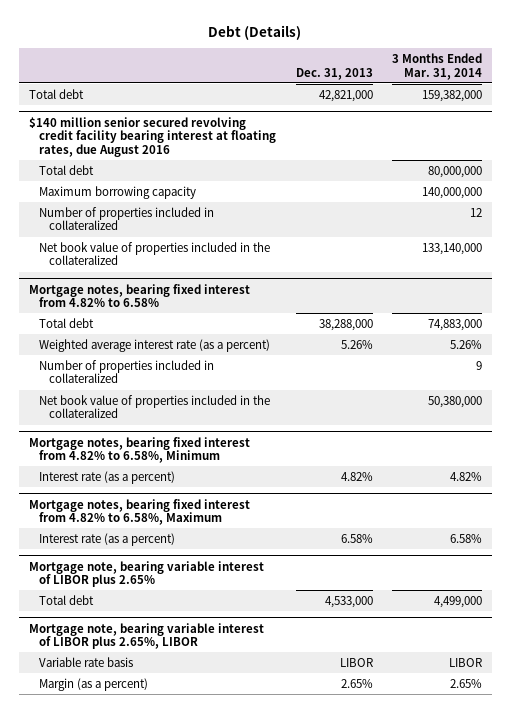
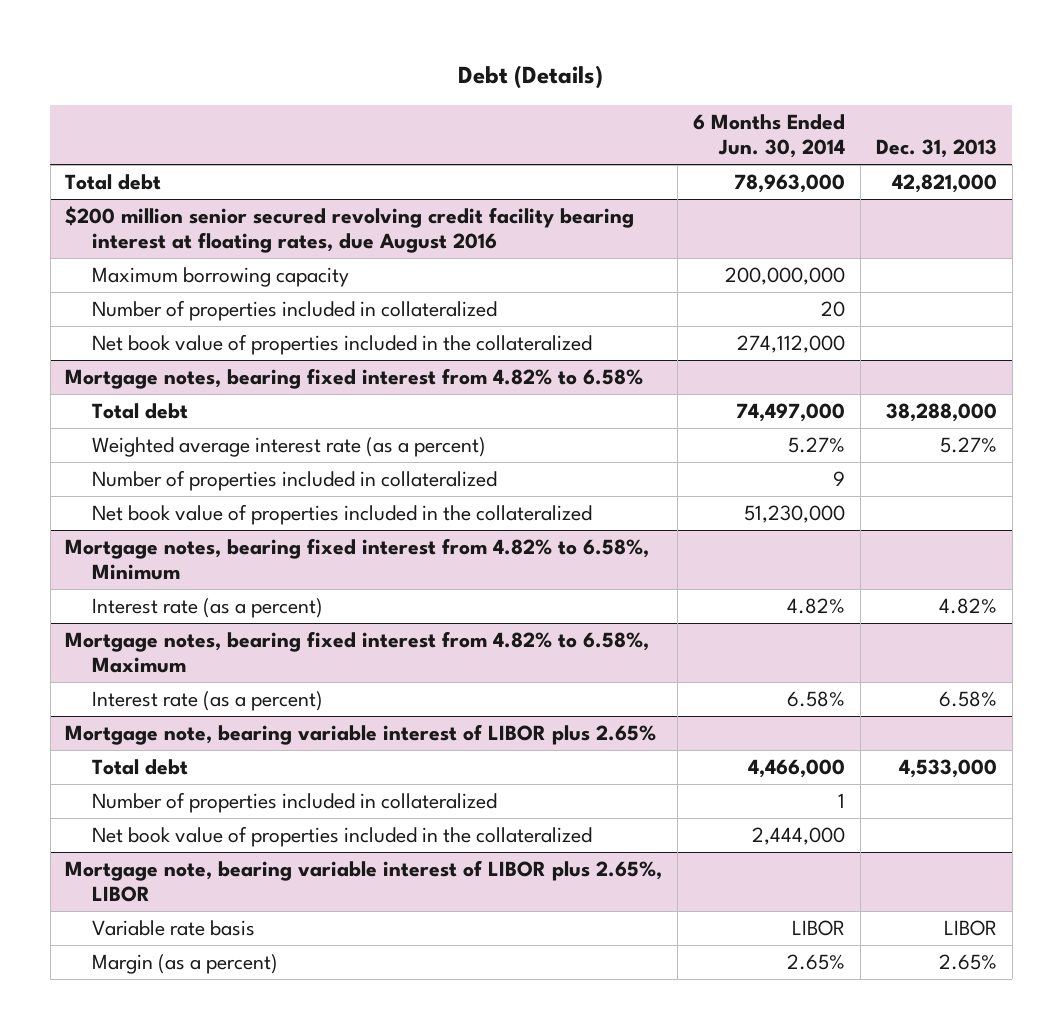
[392,53,483,80] 3 Months Ended Mar. 31, 2014 -> none
none -> [693,113,846,159] 6 Months Ended Jun. 30, 2014
[38,164,94,175] Total debt -> none
[28,116,276,157] $140 million senior secured revolving credit facility bearing interest at floating rates, due August 2016 -> [65,206,635,254] $200 million senior secured revolving credit facility bearing interest at floating rates, due August 2016
[340,339,373,349] 5.26% -> [940,437,998,454] 5.27%
none -> [92,792,498,814] Number of properties included in collateralized
none -> [92,826,593,848] Net book value of properties included in the collateralized

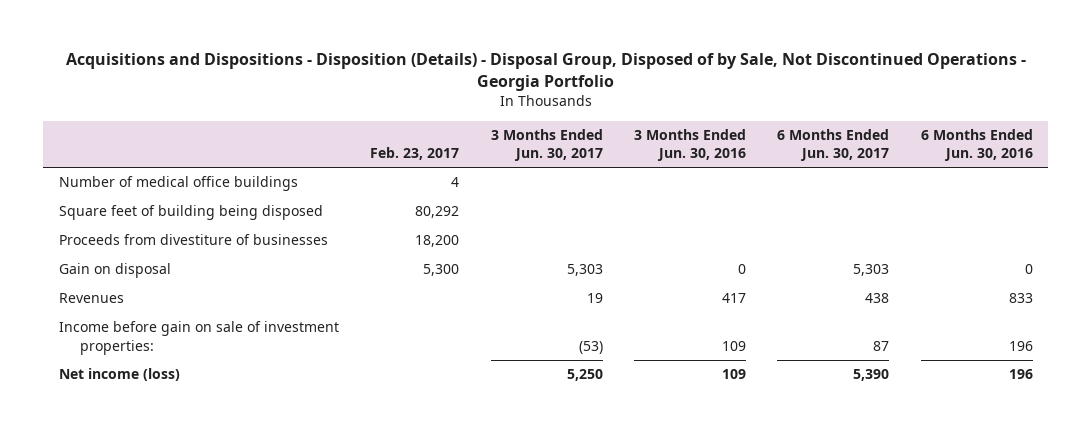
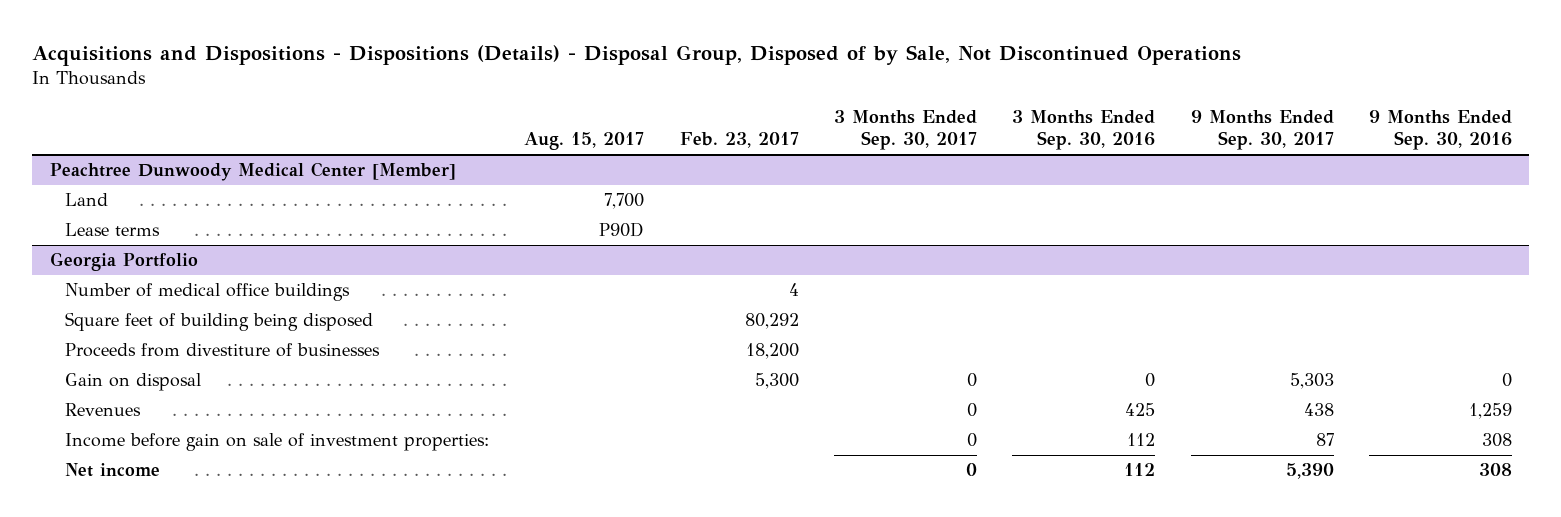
[65,53,1026,92] Acquisitions and Dispositions - Disposition (Details) - Disposal Group, Disposed of by Sale, Not Discontinued Operations - Georgia Portfolio -> [31,44,1241,66] Acquisitions and Dispositions - Dispositions (Details) - Disposal Group, Disposed of by Sale, Not Discontinued Operations
[490,128,603,162] 3 Months Ended Jun. 30, 2017 -> none
[633,128,746,162] 3 Months Ended Jun. 30, 2016 -> none
[777,128,890,162] 6 Months Ended Jun. 30, 2017 -> none
[920,128,1033,162] 6 Months Ended Jun. 30, 2016 -> none
none -> [524,132,645,151] Aug. 15, 2017
none -> [833,109,977,151] 3 Months Ended Sep. 30, 2017
none -> [1012,109,1156,151] 3 Months Ended Sep. 30, 2016
none -> [1190,109,1334,151] 9 Months Ended Sep. 30, 2017
none -> [1368,109,1512,151] 9 Months Ended Sep. 30, 2016
none -> [49,162,456,182] Peachtree Dunwoody Medical Center [Member]
none -> [65,193,109,207] Land
none -> [65,223,161,237] Lease terms
none -> [49,252,198,272] Georgia Portfolio
[59,368,181,382] Net income (loss) -> [65,463,161,478] Net income

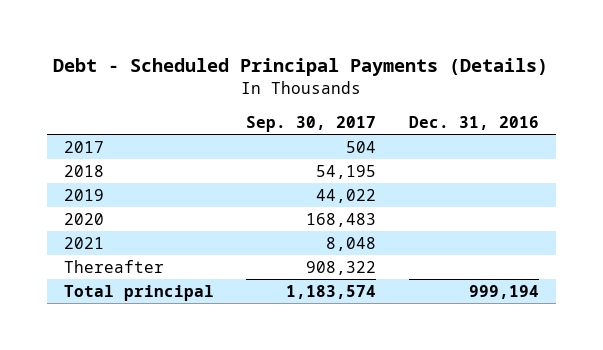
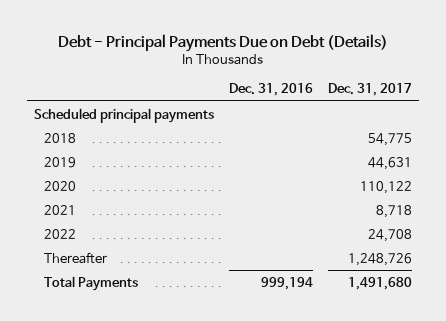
[53,58,549,77] Debt - Scheduled Principal Payments (Details) -> [58,33,389,52] Debt - Principal Payments Due on Debt (Details)
[246,116,377,133] Sep. 30, 2017 -> none
none -> [327,83,412,97] Dec. 31, 2017
[63,140,104,153] 2017 -> none
none -> [34,107,215,123] Scheduled principal payments
none -> [44,228,77,239] 2022
[63,284,214,301] Total principal -> [44,275,139,291] Total Payments

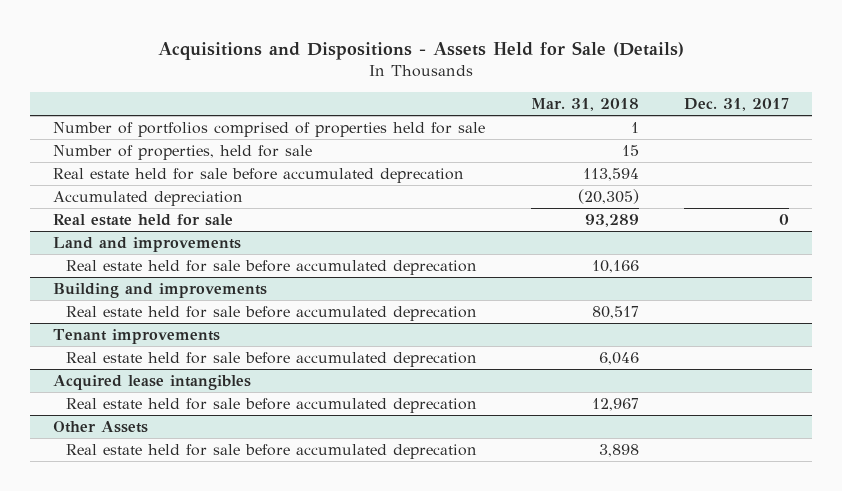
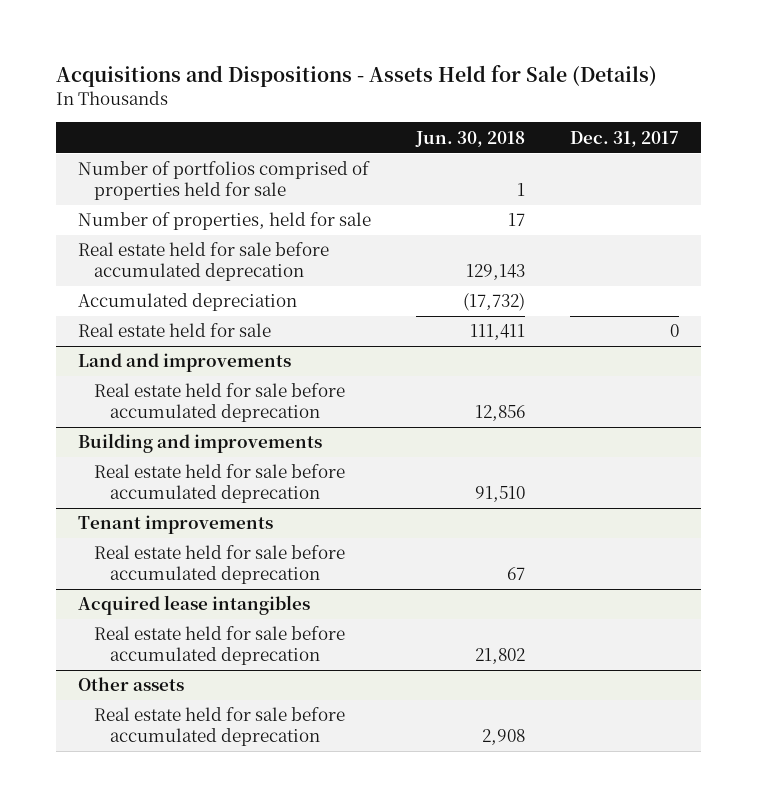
[530,98,639,112] Mar. 31, 2018 -> none
none -> [414,130,525,147] Jun. 30, 2018
[53,421,149,434] Other Assets -> [77,677,184,692] Other assets

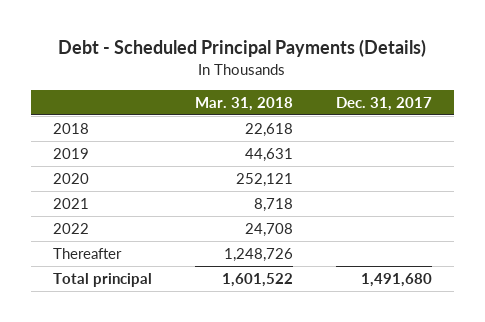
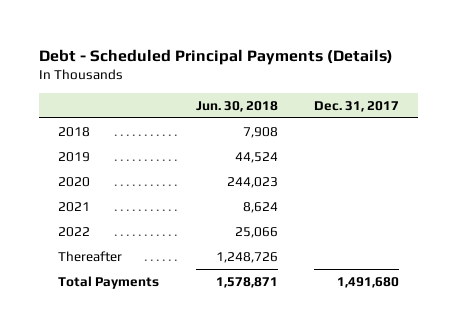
[194,97,293,112] Mar. 31, 2018 -> none
none -> [195,100,278,112] Jun. 30, 2018
[52,272,152,287] Total principal -> [57,275,159,289] Total Payments

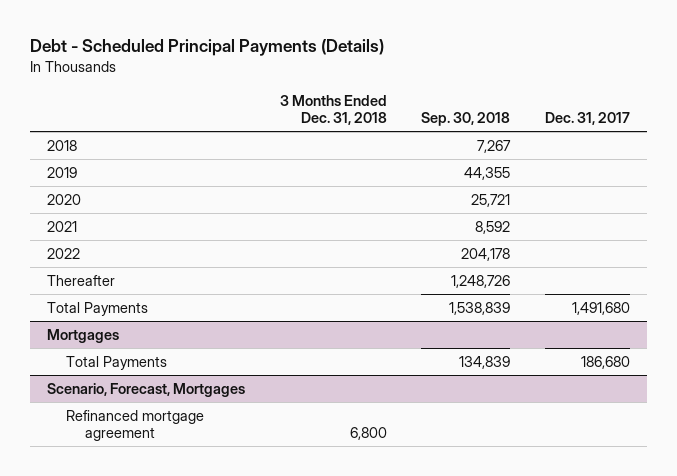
[195,100,278,112] Jun. 30, 2018 -> none
none -> [279,94,387,125] 3 Months Ended Dec. 31, 2018
none -> [421,111,511,126] Sep. 30, 2018
none -> [46,328,119,343] Mortgages
none -> [66,355,168,370] Total Payments
none -> [46,382,245,397] Scenario, Forecast, Mortgages
none -> [66,409,205,442] Refinanced mortgage agreement

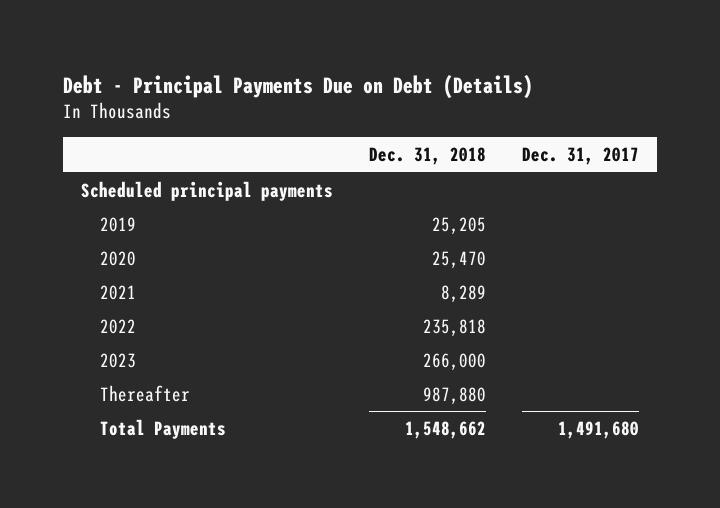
[29,39,384,57] Debt - Scheduled Principal Payments (Details) -> [63,74,534,99] Debt - Principal Payments Due on Debt (Details)
[279,94,387,125] 3 Months Ended Dec. 31, 2018 -> none
[421,111,511,126] Sep. 30, 2018 -> none
none -> [369,147,487,166] Dec. 31, 2018
[46,139,77,151] 2018 -> none
none -> [81,180,334,201] Scheduled principal payments
none -> [99,352,136,368] 2023
[46,328,119,343] Mortgages -> none
[66,355,168,370] Total Payments -> none
[46,382,245,397] Scenario, Forecast, Mortgages -> none
[66,409,205,442] Refinanced mortgage agreement -> none

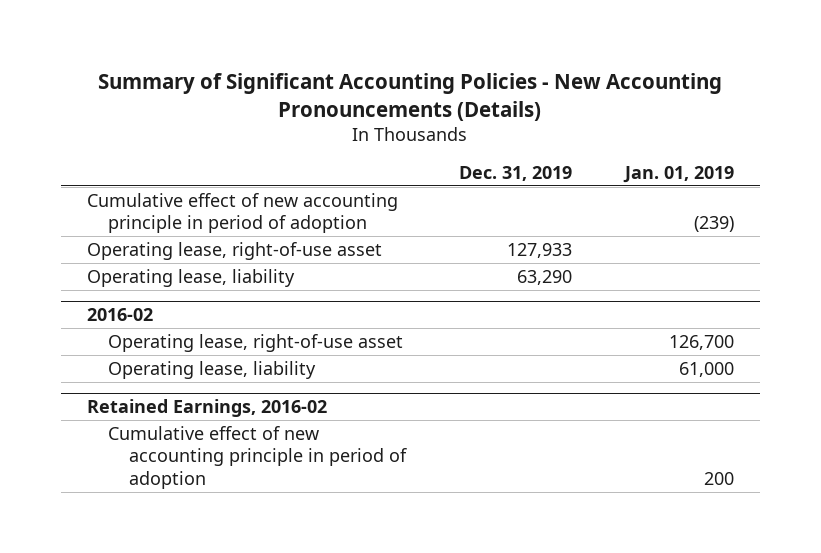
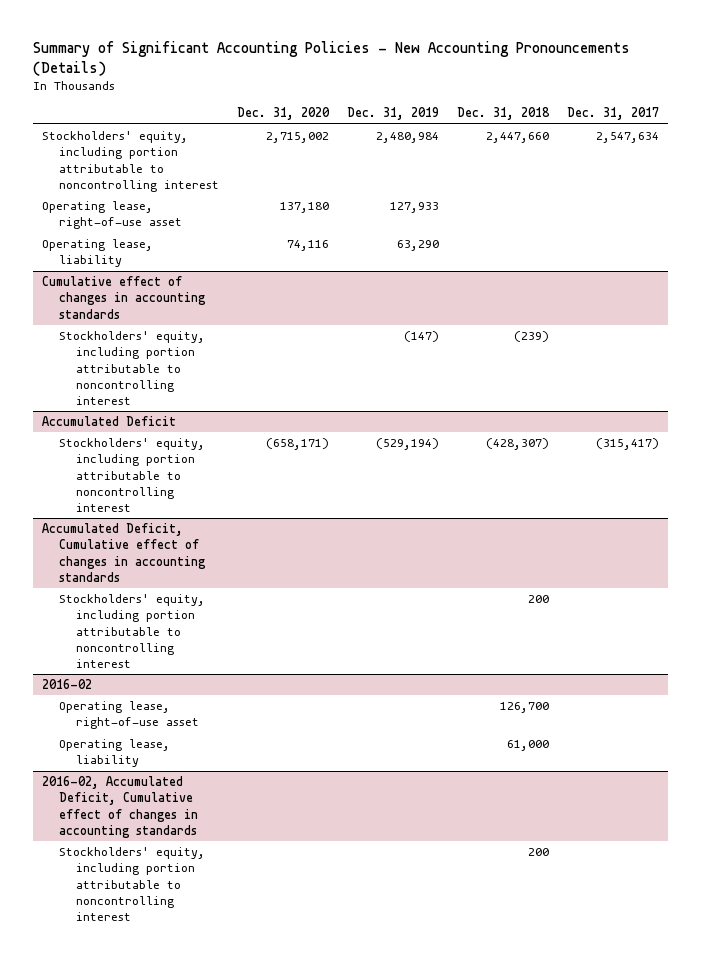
[622,165,734,183] Jan. 01, 2019 -> none
none -> [236,107,330,121] Dec. 31, 2020
none -> [456,107,550,121] Dec. 31, 2018
none -> [566,107,659,121] Dec. 31, 2017
[87,192,399,234] Cumulative effect of new accounting principle in period of adoption -> none
none -> [42,131,220,192] Stockholders' equity, including portion attributable to noncontrolling interest
none -> [42,276,207,319] Cumulative effect of changes in accounting standards
none -> [59,331,206,405] Stockholders' equity, including portion attributable to noncontrolling interest
none -> [42,416,177,427] Accumulated Deficit
none -> [59,438,206,512] Stockholders' equity, including portion attributable to noncontrolling interest
none -> [42,523,207,582] Accumulated Deficit, Cumulative effect of changes in accounting standards
none -> [59,594,206,668] Stockholders' equity, including portion attributable to noncontrolling interest
[87,399,328,418] Retained Earnings, 2016-02 -> none
[108,425,407,489] Cumulative effect of new accounting principle in period of adoption -> none
none -> [42,776,199,838] 2016-02, Accumulated Deficit, Cumulative effect of changes in accounting standards
none -> [59,847,206,921] Stockholders' equity, including portion attributable to noncontrolling interest

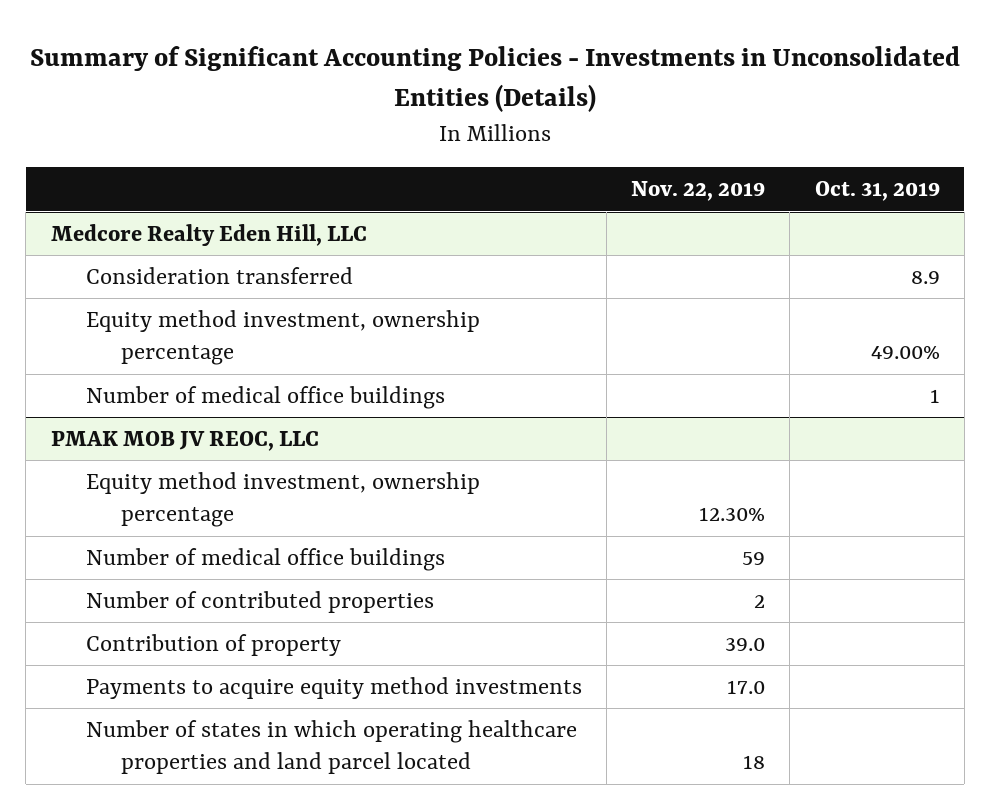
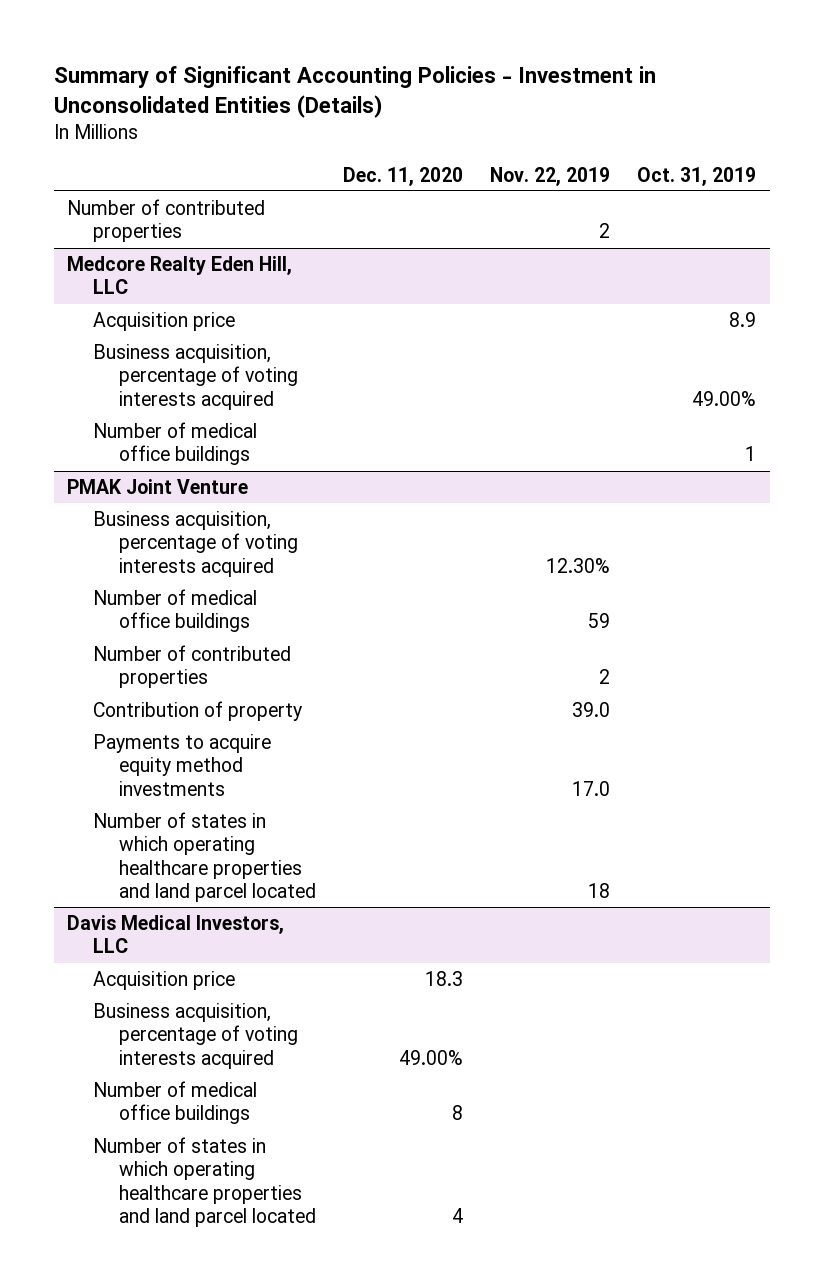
[30,46,961,113] Summary of Significant Accounting Policies - Investments in Unconsolidated Entities (Details) -> [53,66,656,119] Summary of Significant Accounting Policies - Investment in Unconsolidated Entities (Details)
none -> [343,166,464,186] Dec. 11, 2020
none -> [67,198,266,243] Number of contributed properties
[85,267,353,285] Consideration transferred -> [93,311,236,331] Acquisition price
[85,310,480,366] Equity method investment, ownership percentage -> [93,343,299,410] Business acquisition, percentage of voting interests acquired
[50,431,319,452] PMAK MOB JV REOC, LLC -> [67,478,249,494] PMAK Joint Venture
[85,472,480,528] Equity method investment, ownership percentage -> [93,510,299,577] Business acquisition, percentage of voting interests acquired
none -> [67,914,285,954] Davis Medical Investors, LLC
none -> [93,970,236,990] Acquisition price
none -> [93,1002,299,1069] Business acquisition, percentage of voting interests acquired
none -> [93,1080,258,1125] Number of medical office buildings
none -> [93,1136,317,1227] Number of states in which operating healthcare properties and land parcel located

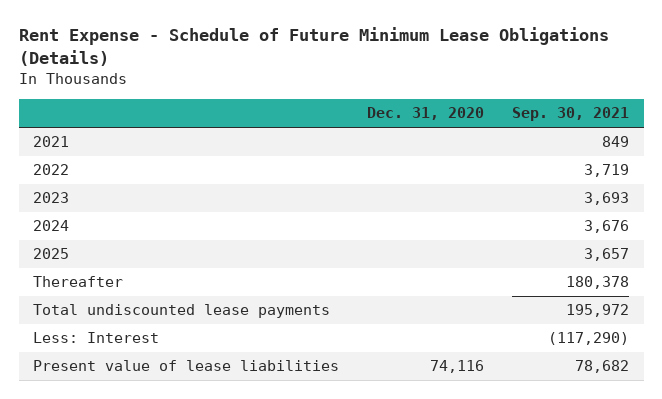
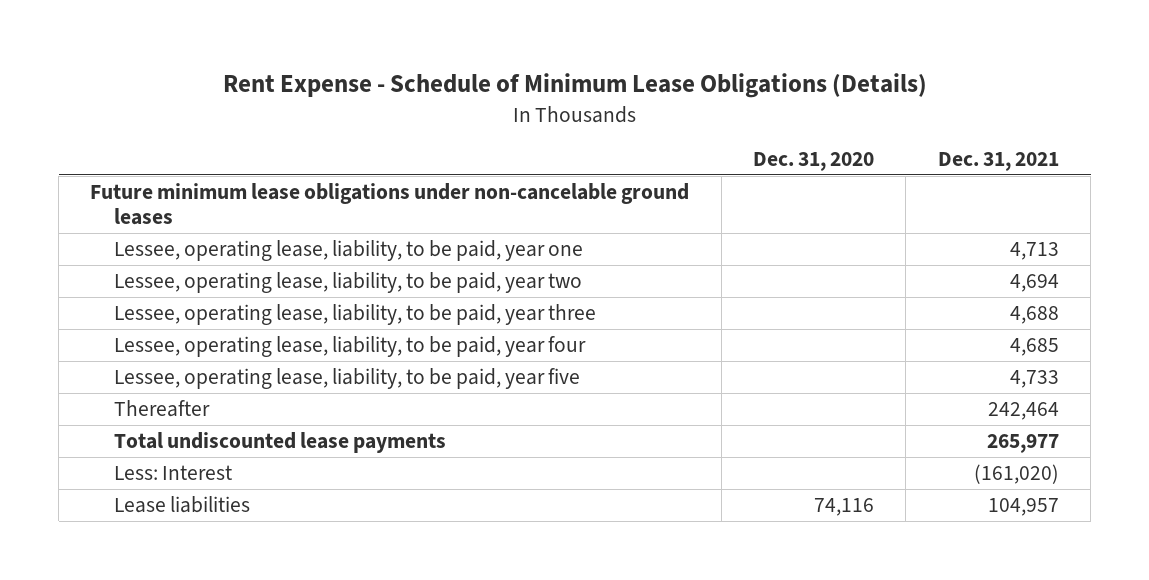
[18,27,609,67] Rent Expense - Schedule of Future Minimum Lease Obligations (Details) -> [222,73,927,99] Rent Expense - Schedule of Minimum Lease Obligations (Details)
[512,107,630,122] Sep. 30, 2021 -> none
none -> [937,152,1059,172] Dec. 31, 2021
[32,136,69,148] 2021 -> none
none -> [90,183,690,226] Future minimum lease obligations under non-cancelable ground leases
[32,164,69,176] 2022 -> [114,240,584,262] Lessee, operating lease, liability, to be paid, year one
[32,192,69,204] 2023 -> [114,272,583,294] Lessee, operating lease, liability, to be paid, year two
[32,220,69,232] 2024 -> [114,304,597,326] Lessee, operating lease, liability, to be paid, year three
[32,248,69,260] 2025 -> [114,336,587,358] Lessee, operating lease, liability, to be paid, year four
none -> [114,368,581,390] Lessee, operating lease, liability, to be paid, year five
[32,360,339,372] Present value of lease liabilities -> [114,496,251,514] Lease liabilities

